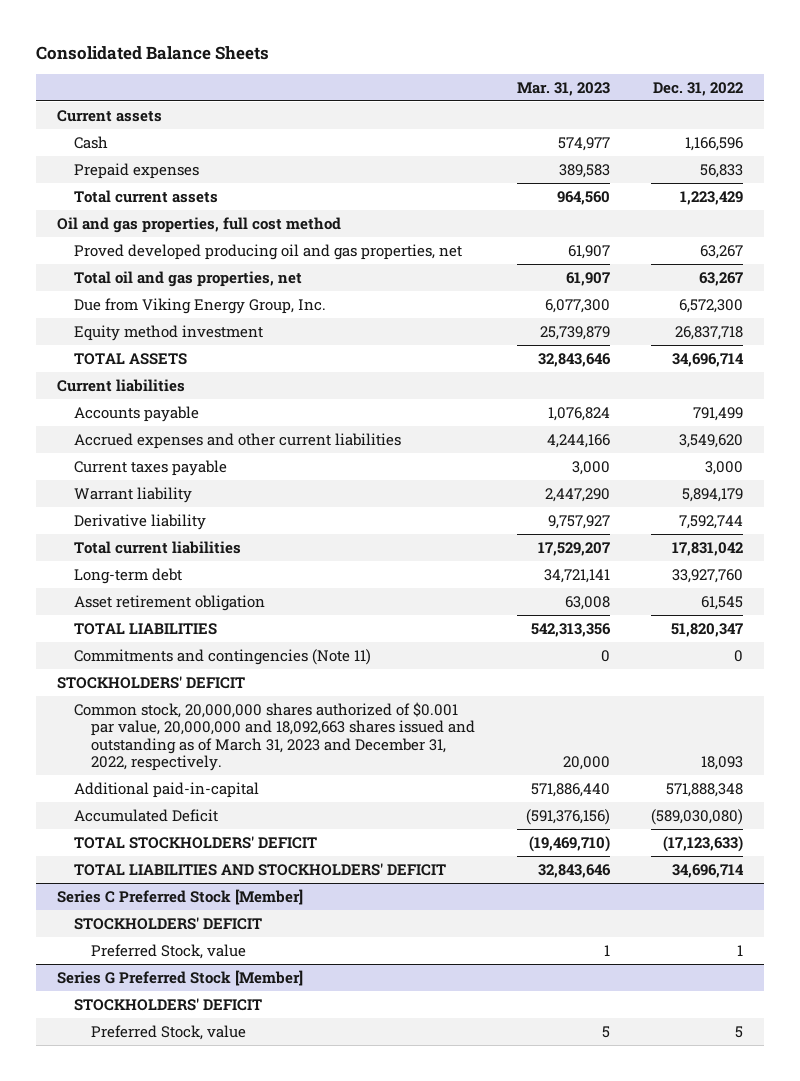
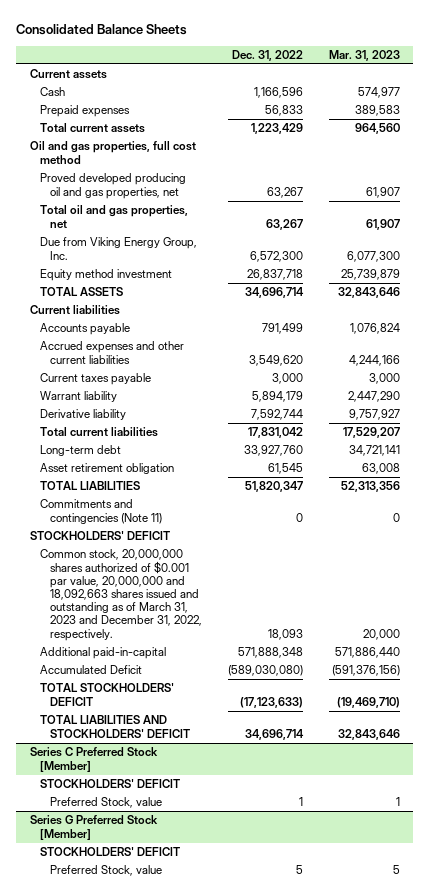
[530,622,611,637] 542,313,356 -> [341,481,401,493] 52,313,356

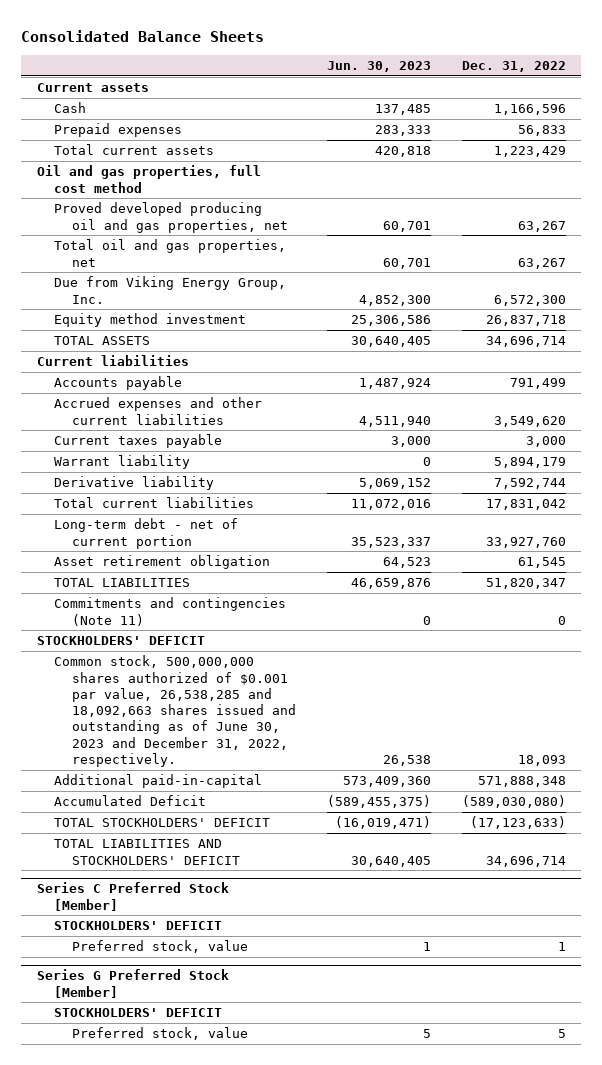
[329,49,401,61] Mar. 31, 2023 -> none
none -> [326,61,431,73] Jun. 30, 2023
[39,445,121,457] Long-term debt -> [54,518,239,549] Long-term debt - net of current portion
[39,549,202,641] Common stock, 20,000,000 shares authorized of $0.001 par value, 20,000,000 and 18,092,663 shares issued and outstanding as of March 31, 2023 and December 31, 2022, respectively. -> [54,655,297,768] Common stock, 500,000,000 shares authorized of $0.001 par value, 26,538,285 and 18,092,663 shares issued and outstanding as of June 30, 2023 and December 31, 2022, respectively.
[49,797,162,809] Preferred Stock, value -> [72,940,249,954] Preferred stock, value
[49,865,162,877] Preferred Stock, value -> [72,1027,249,1041] Preferred stock, value

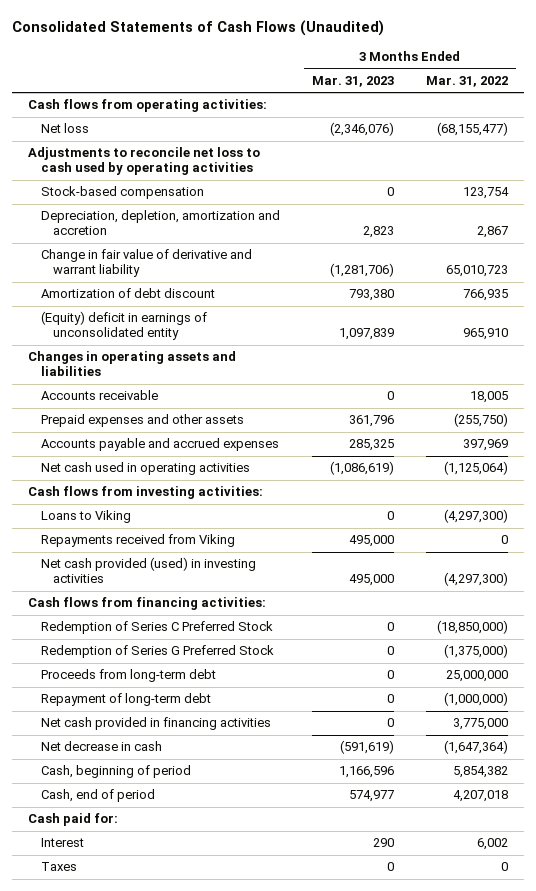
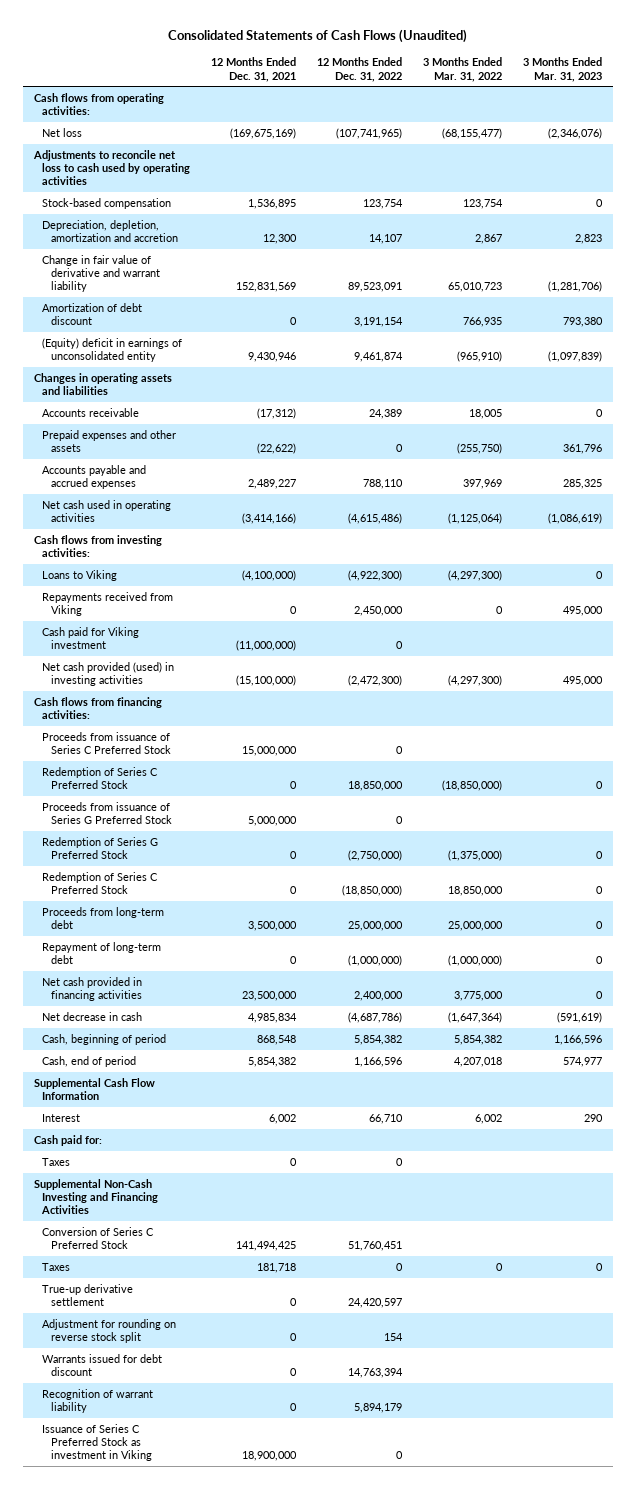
none -> [211,57,297,82] 12 Months Ended Dec. 31, 2021
none -> [317,57,403,82] 12 Months Ended Dec. 31, 2022
[338,328,394,341] 1,097,839 -> [548,351,603,363] (1,097,839)
[463,328,509,341] 965,910 -> [457,351,503,363] (965,910)
none -> [42,626,140,650] Cash paid for Viking investment
none -> [42,731,171,755] Proceeds from issuance of Series C Preferred Stock
none -> [42,801,172,825] Proceeds from issuance of Series G Preferred Stock
none -> [42,871,159,895] Redemption of Series C Preferred Stock
none -> [33,1077,155,1101] Supplemental Cash Flow Information
[28,813,119,827] Cash paid for: -> [33,1134,102,1146] Cash paid for:
none -> [42,1157,71,1166] Taxes
none -> [33,1178,159,1215] Supplemental Non-Cash Investing and Financing Activities
none -> [42,1226,155,1250] Conversion of Series C Preferred Stock
none -> [42,1283,134,1307] True-up derivative settlement
none -> [42,1318,177,1344] Adjustment for rounding on reverse stock split
none -> [42,1353,163,1377] Warrants issued for debt discount
none -> [42,1388,154,1414] Recognition of warrant liability
none -> [42,1423,152,1462] Issuance of Series C Preferred Stock as investment in Viking

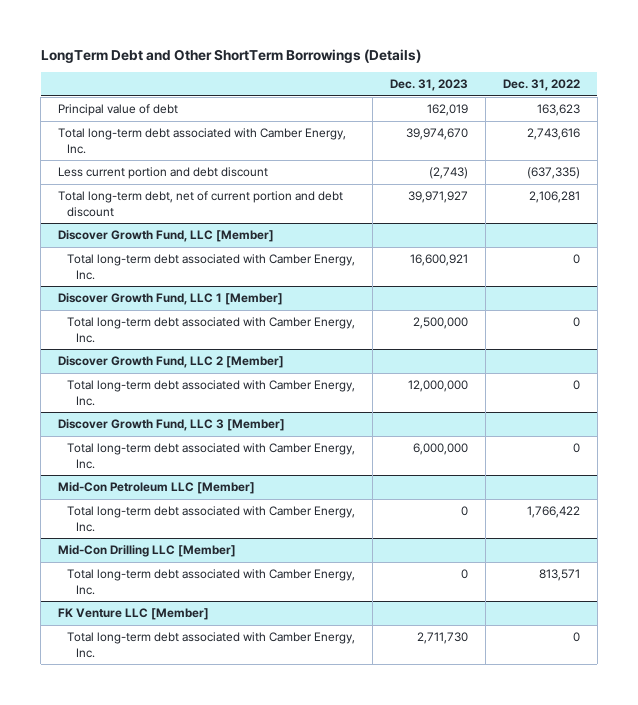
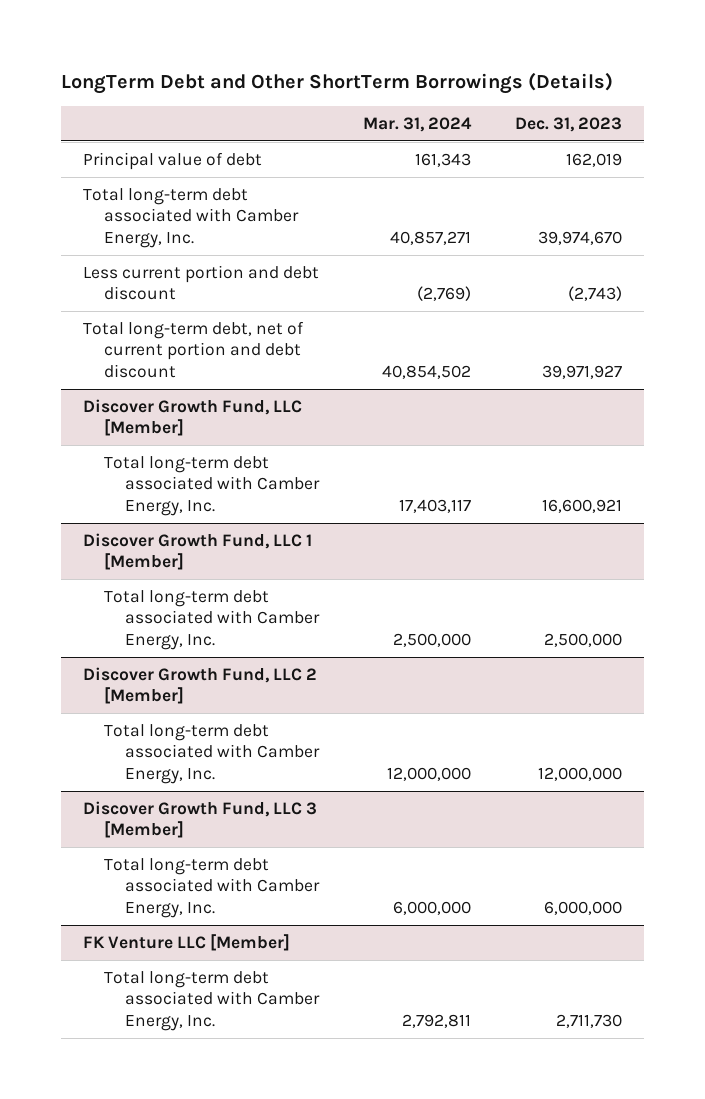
[502,78,580,91] Dec. 31, 2022 -> none
none -> [363,116,473,132] Mar. 31, 2024
[58,482,256,495] Mid-Con Petroleum LLC [Member] -> none
[66,506,355,532] Total long-term debt associated with Camber Energy, Inc. -> none
[58,545,237,558] Mid-Con Drilling LLC [Member] -> none
[66,569,355,595] Total long-term debt associated with Camber Energy, Inc. -> none

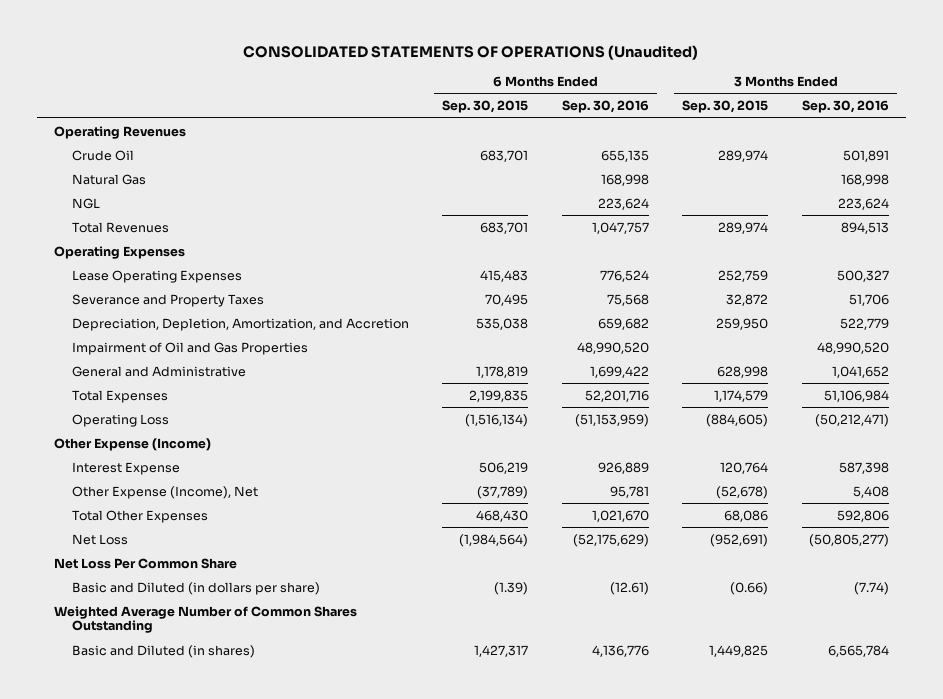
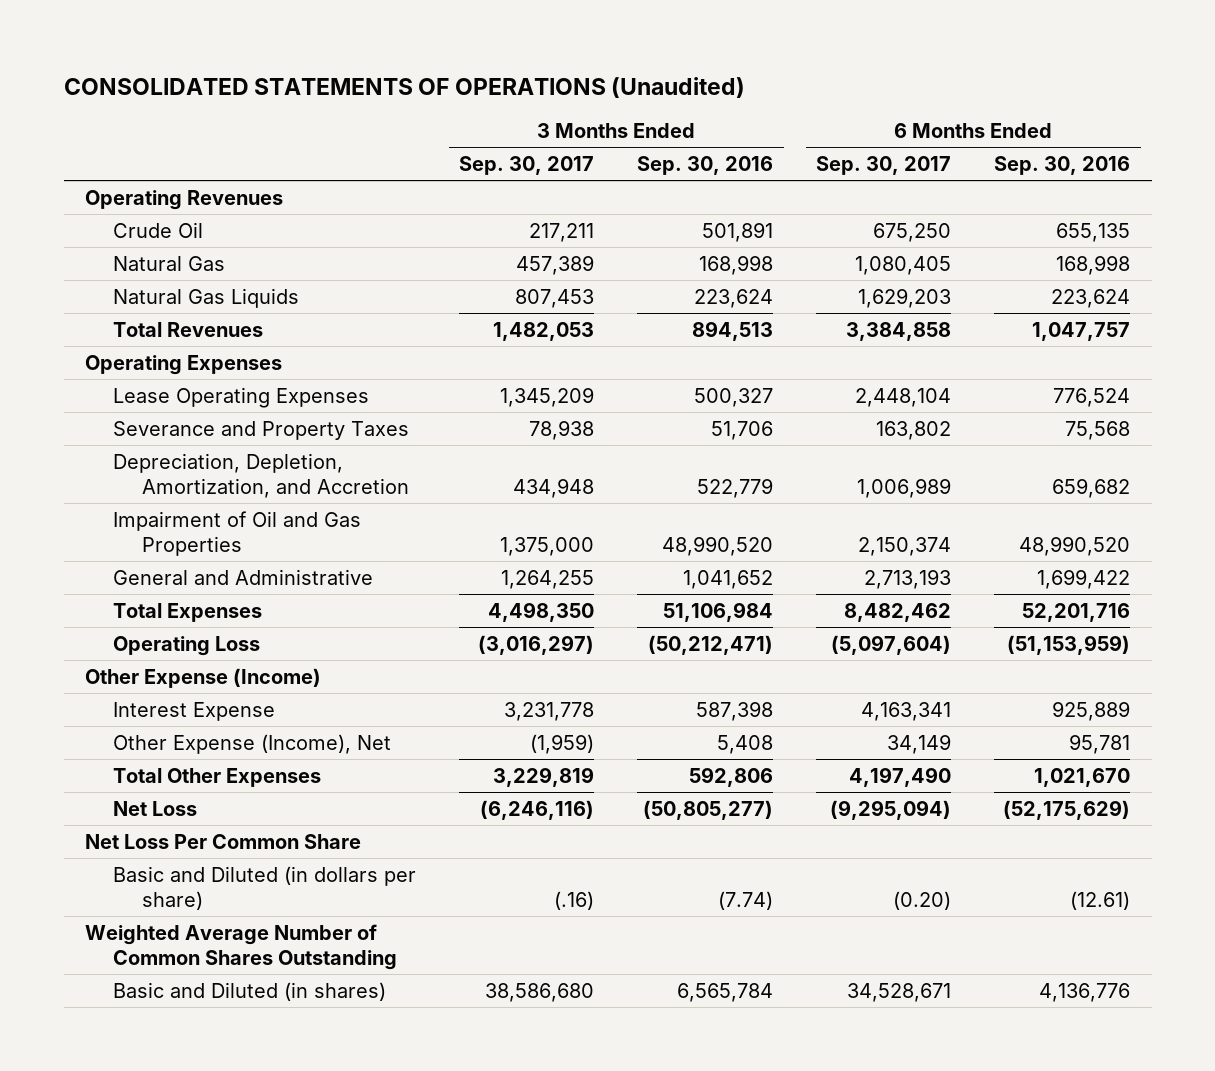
[442,100,529,114] Sep. 30, 2015 -> none
[682,100,769,114] Sep. 30, 2015 -> none
none -> [459,156,595,176] Sep. 30, 2017
none -> [816,156,952,176] Sep. 30, 2017
[71,197,100,209] NGL -> [113,287,300,308] Natural Gas Liquids
[597,461,649,474] 926,889 -> [1052,700,1131,721] 925,889

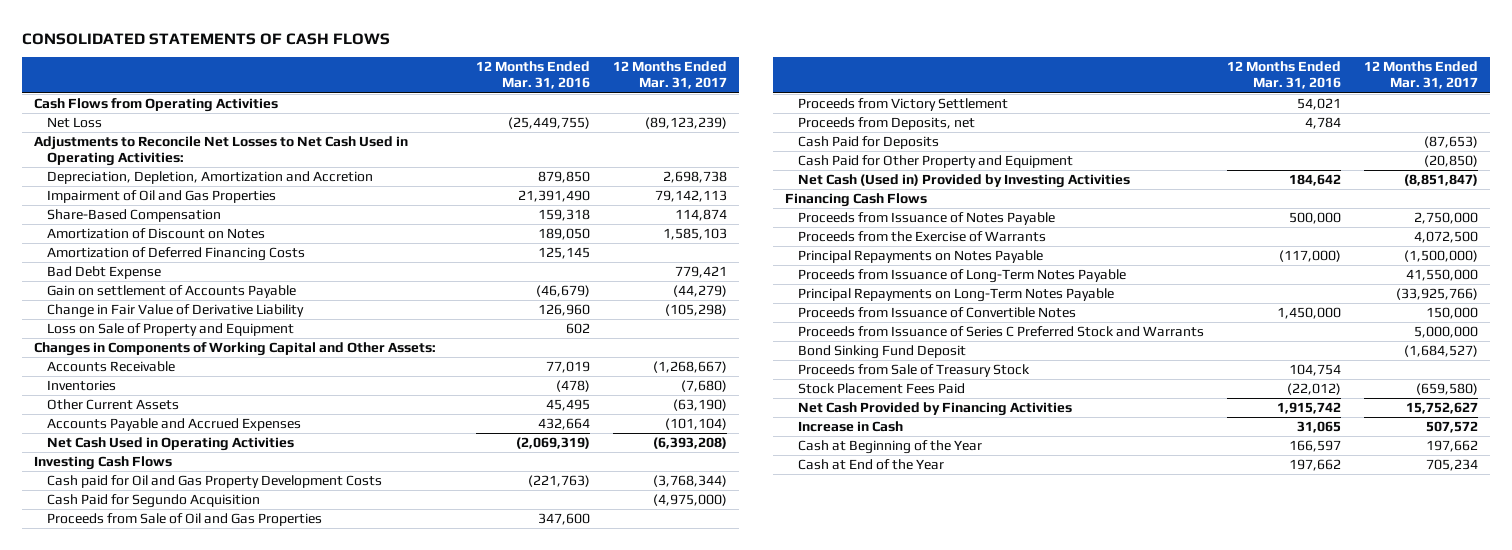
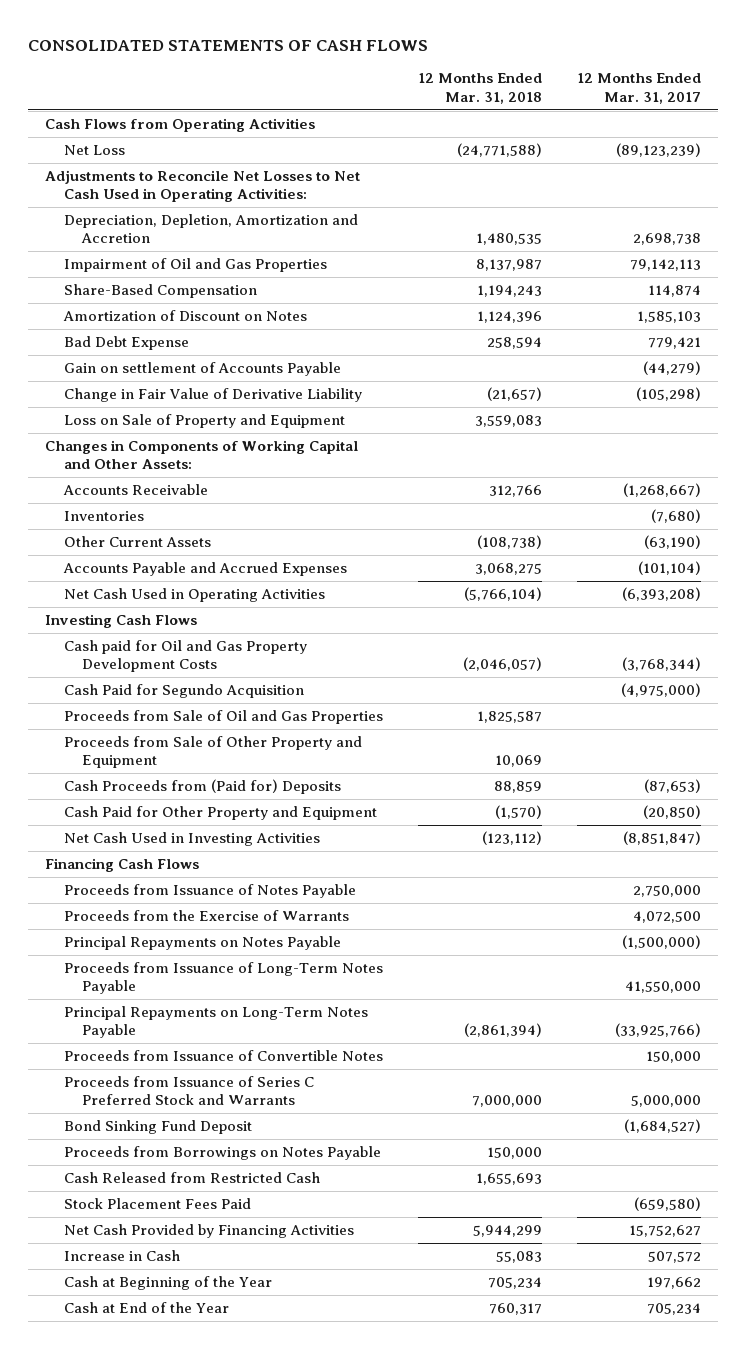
[476,61,591,90] 12 Months Ended Mar. 31, 2016 -> none
none -> [417,73,542,104] 12 Months Ended Mar. 31, 2018
[47,247,306,262] Amortization of Deferred Financing Costs -> none
[798,98,1009,112] Proceeds from Victory Settlement -> none
[798,117,976,131] Proceeds from Deposits, net -> none
none -> [63,736,362,769] Proceeds from Sale of Other Property and Equipment
[798,136,940,150] Cash Paid for Deposits -> [63,779,341,795] Cash Proceeds from (Paid for) Deposits
[798,174,1131,189] Net Cash (Used in) Provided by Investing Activities -> [63,832,320,847] Net Cash Used in Investing Activities
[798,364,1031,378] Proceeds from Sale of Treasury Stock -> none
none -> [63,1146,381,1161] Proceeds from Borrowings on Notes Payable
none -> [63,1172,320,1184] Cash Released from Restricted Cash

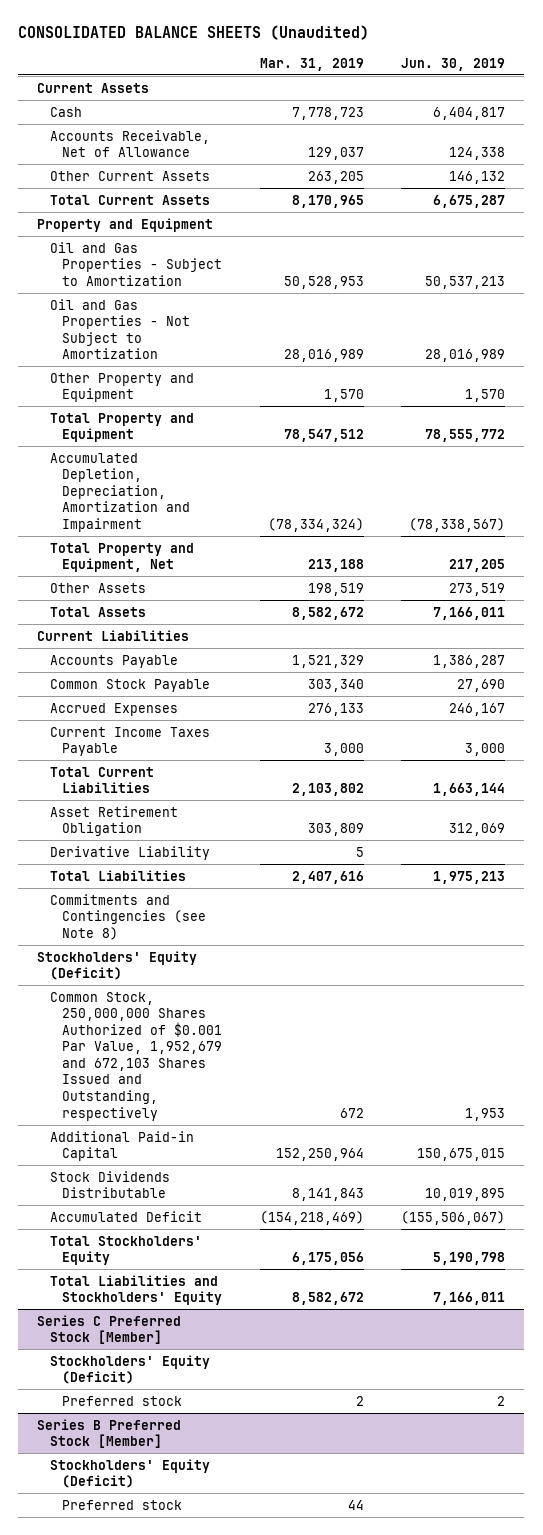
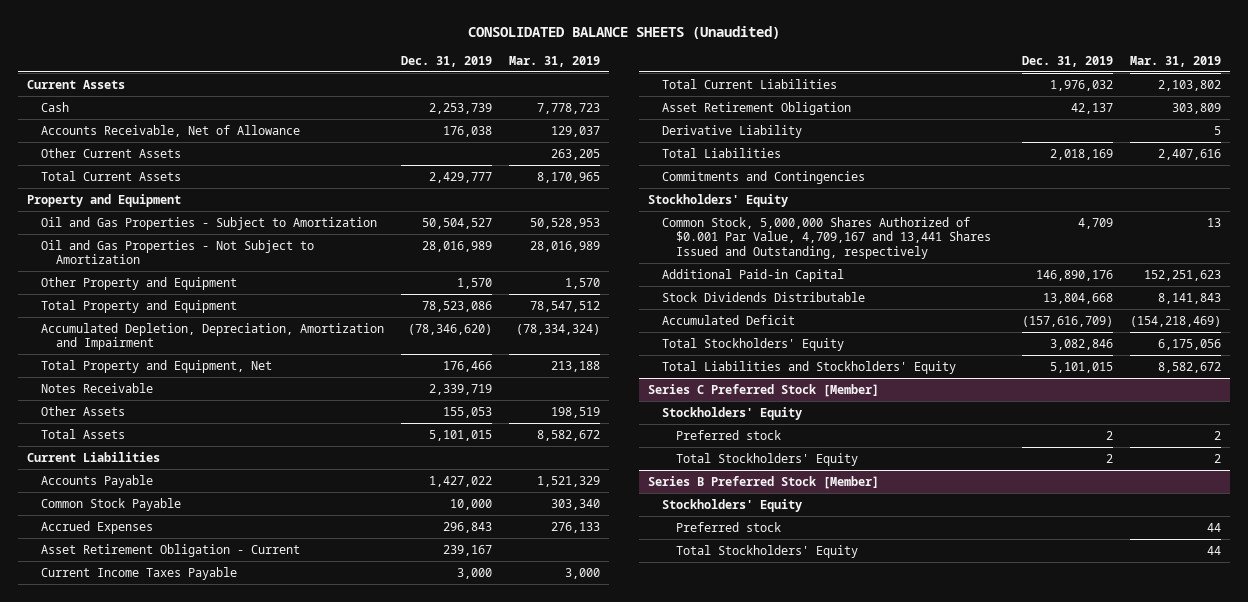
[401,57,506,71] Jun. 30, 2019 -> none
none -> [401,55,493,67] Dec. 31, 2019
none -> [41,382,154,393] Notes Receivable
none -> [41,543,301,557] Asset Retirement Obligation - Current
[49,893,206,940] Commitments and Contingencies (see Note 8) -> [661,170,865,184] Commitments and Contingencies
[37,950,198,981] Stockholders' Equity (Deficit) -> [647,193,788,207] Stockholders' Equity
[49,991,222,1121] Common Stock, 250,000,000 Shares Authorized of $0.001 Par Value, 1,952,679 and 672,103 Shares Issued and Outstanding, respectively -> [661,216,992,260] Common Stock, 5,000,000 Shares Authorized of $0.001 Par Value, 4,709,167 and 13,441 Shares Issued and Outstanding, respectively
[339,1107,364,1118] 672 -> [1207,217,1222,227] 13
[275,1148,364,1162] 152,250,964 -> [1144,269,1222,281] 152,251,623
[49,1354,210,1385] Stockholders' Equity (Deficit) -> [661,406,802,420] Stockholders' Equity
none -> [676,452,859,466] Total Stockholders' Equity
[49,1458,210,1489] Stockholders' Equity (Deficit) -> [661,498,802,512] Stockholders' Equity
none -> [676,544,859,558] Total Stockholders' Equity

